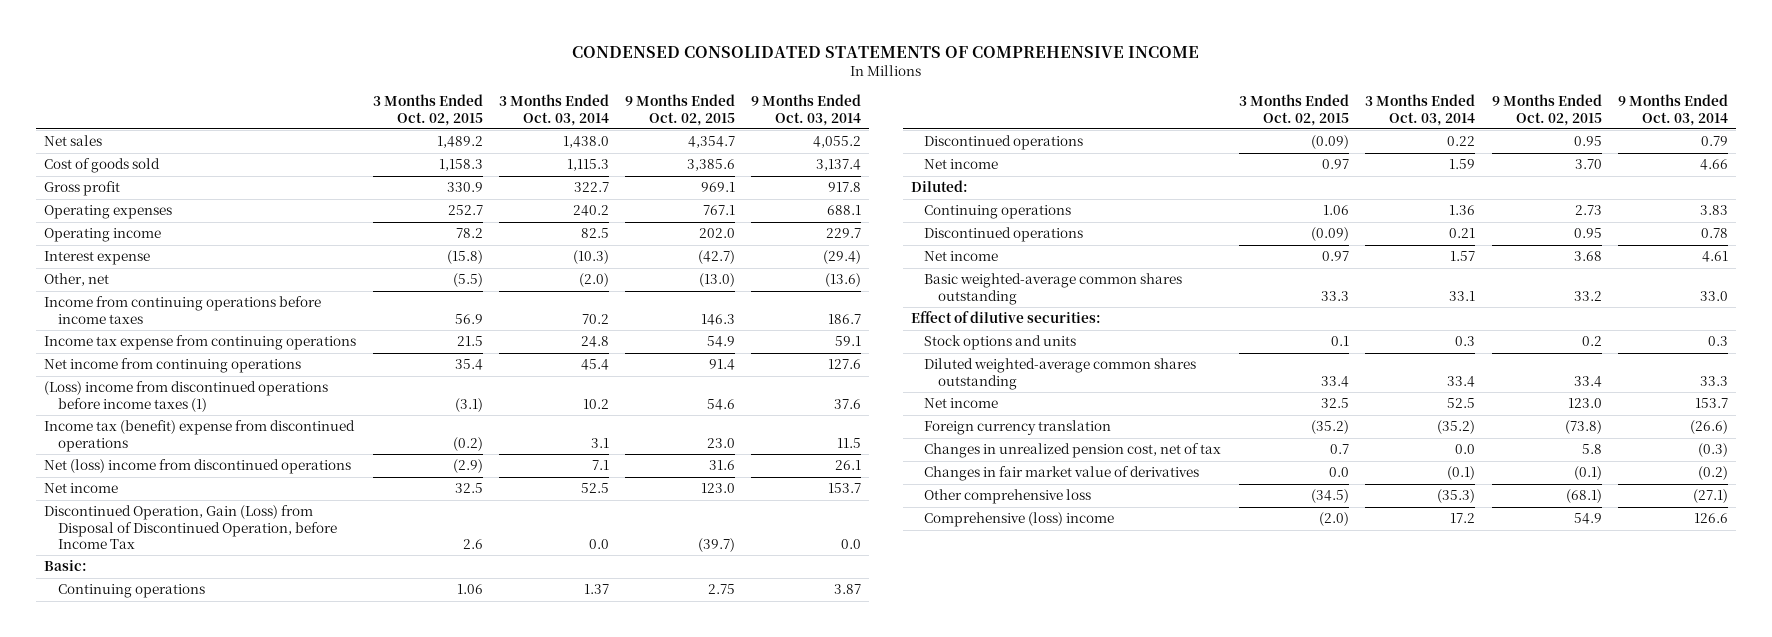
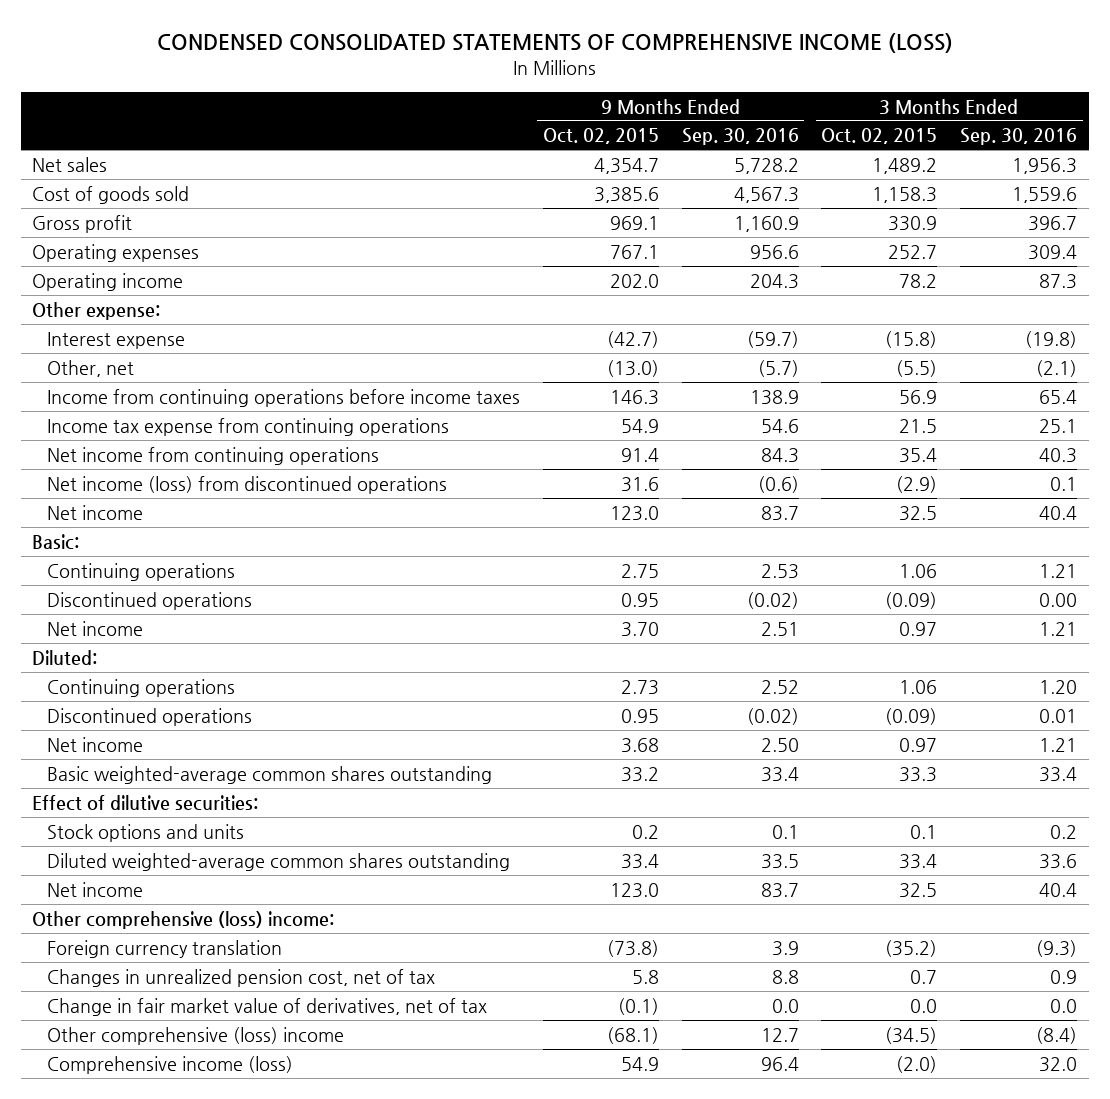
[572,45,1200,58] CONDENSED CONSOLIDATED STATEMENTS OF COMPREHENSIVE INCOME -> [156,33,953,54] CONDENSED CONSOLIDATED STATEMENTS OF COMPREHENSIVE INCOME (LOSS)
[498,94,609,126] 3 Months Ended Oct. 03, 2014 -> none
[750,94,861,126] 9 Months Ended Oct. 03, 2014 -> none
none -> [681,128,799,146] Sep. 30, 2016
none -> [960,128,1078,146] Sep. 30, 2016
none -> [32,301,161,320] Other expense:
[44,381,329,412] (Loss) income from discontinued operations before income taxes (1) -> none
[44,420,356,452] Income tax (benefit) expense from discontinued operations -> none
[44,459,352,475] Net (loss) income from discontinued operations -> [46,475,447,494] Net income (loss) from discontinued operations
[44,505,337,549] Discontinued Operation, Gain (Loss) from Disposal of Discontinued Operation, before Income Tax -> none
none -> [32,910,335,929] Other comprehensive (loss) income:
[924,466,1200,482] Changes in fair market value of derivatives -> [46,997,487,1016] Change in fair market value of derivatives, net of tax
[924,489,1092,505] Other comprehensive loss -> [46,1026,344,1045] Other comprehensive (loss) income
[924,512,1115,528] Comprehensive (loss) income -> [46,1055,293,1074] Comprehensive income (loss)

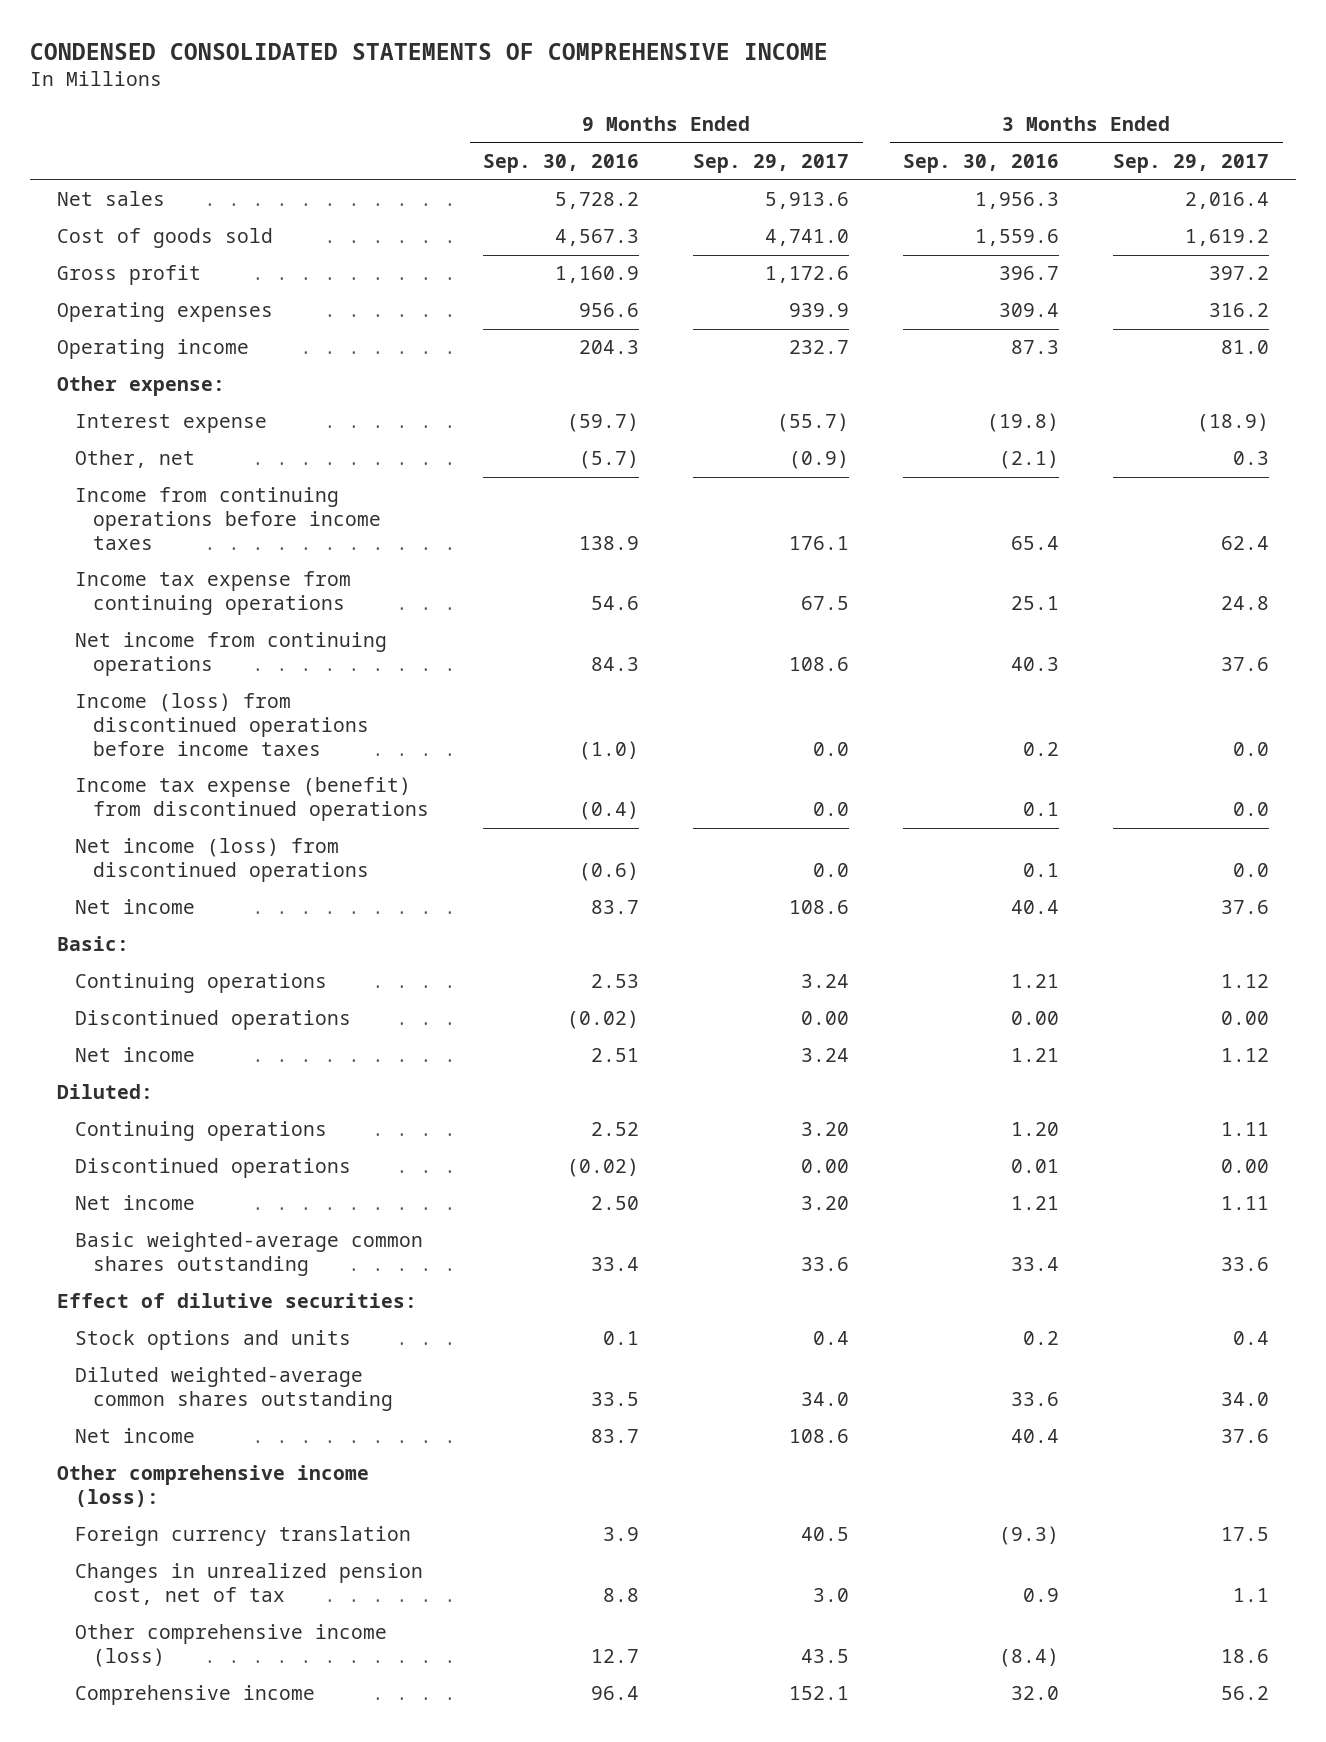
[156,33,953,54] CONDENSED CONSOLIDATED STATEMENTS OF COMPREHENSIVE INCOME (LOSS) -> [29,43,828,61] CONDENSED CONSOLIDATED STATEMENTS OF COMPREHENSIVE INCOME
[542,128,659,145] Oct. 02, 2015 -> none
[821,128,938,145] Oct. 02, 2015 -> none
none -> [693,154,850,174] Sep. 29, 2017
none -> [1113,154,1270,174] Sep. 29, 2017
none -> [75,693,370,756] Income (loss) from discontinued operations before income taxes
none -> [75,777,430,822] Income tax expense (benefit) from discontinued operations
[32,910,335,929] Other comprehensive (loss) income: -> [56,1465,369,1508] Other comprehensive income (loss):
[46,997,487,1016] Change in fair market value of derivatives, net of tax -> none
[46,1026,344,1045] Other comprehensive (loss) income -> [75,1624,388,1668] Other comprehensive income (loss)
[46,1055,293,1074] Comprehensive income (loss) -> [75,1685,316,1706] Comprehensive income

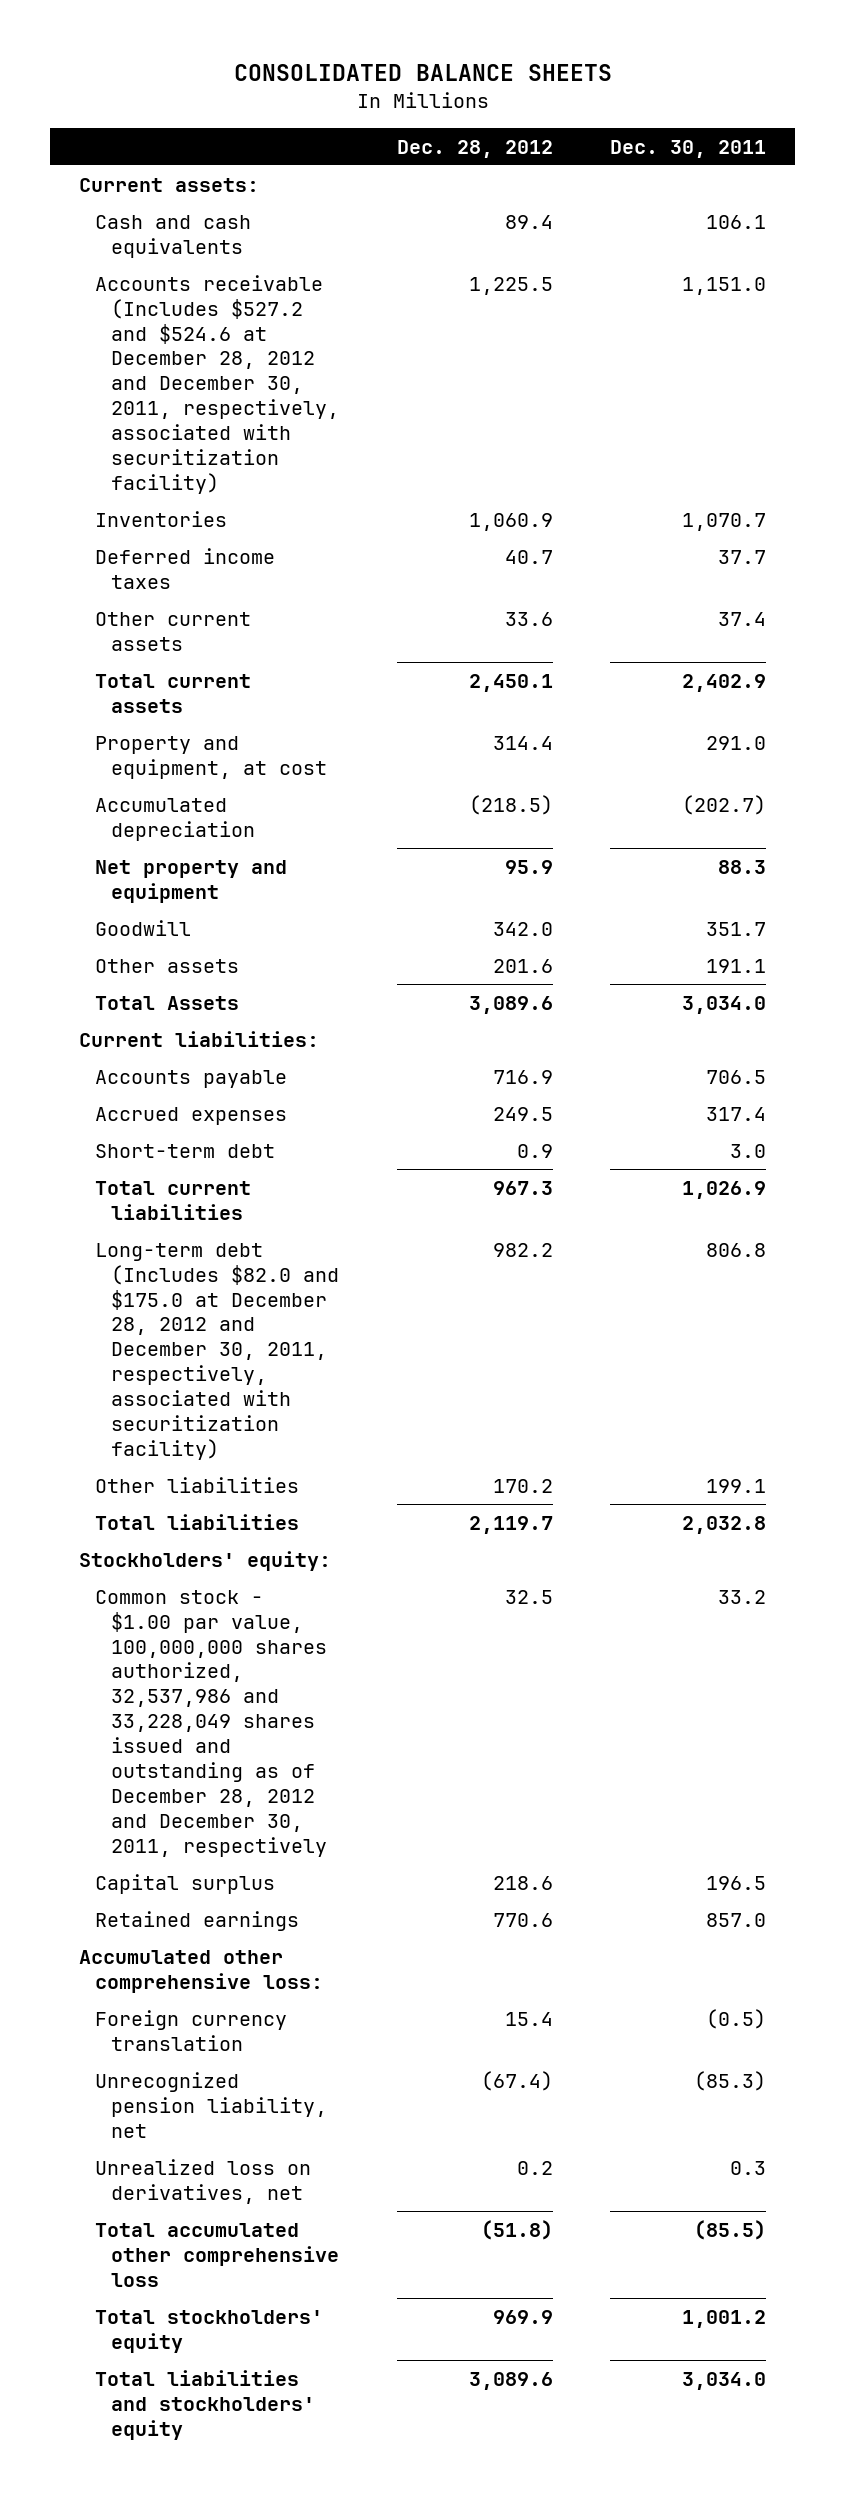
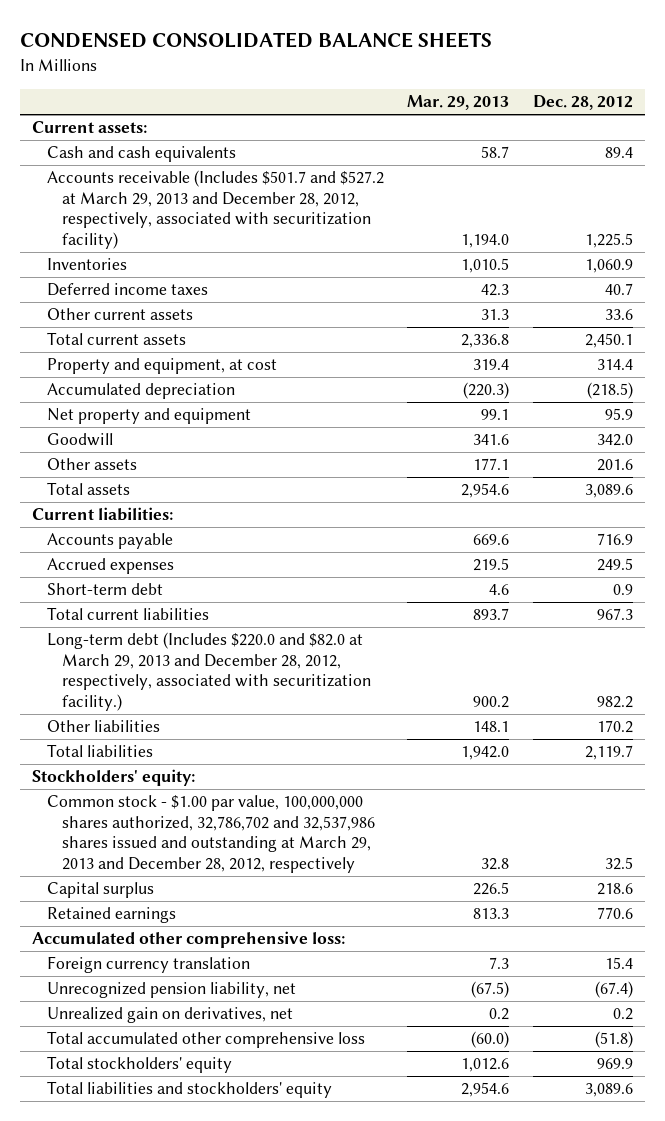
[233,63,612,81] CONSOLIDATED BALANCE SHEETS -> [19,32,492,49] CONDENSED CONSOLIDATED BALANCE SHEETS
[610,139,767,158] Dec. 30, 2011 -> none
none -> [407,95,510,111] Mar. 29, 2013
[95,274,340,494] Accounts receivable (Includes $527.2 and $524.6 at December 28, 2012 and December 30, 2011, respectively, associated with securitization facility) -> [46,170,384,249] Accounts receivable (Includes $501.7 and $527.2 at March 29, 2013 and December 28, 2012, respectively, associated with securitization facility)
[95,995,240,1010] Total Assets -> [46,482,130,496] Total assets
[95,1242,340,1460] Long-term debt (Includes $82.0 and $175.0 at December 28, 2012 and December 30, 2011, respectively, associated with securitization facility) -> [46,632,371,711] Long-term debt (Includes $220.0 and $82.0 at March 29, 2013 and December 28, 2012, respectively, associated with securitization facility.)
[95,1589,328,1857] Common stock - $1.00 par value, 100,000,000 shares authorized, 32,537,986 and 33,228,049 shares issued and outstanding as of December 28, 2012 and December 30, 2011, respectively -> [46,795,375,873] Common stock - $1.00 par value, 100,000,000 shares authorized, 32,786,702 and 32,537,986 shares issued and outstanding at March 29, 2013 and December 28, 2012, respectively
[95,2158,312,2204] Unrealized loss on derivatives, net -> [46,1007,293,1024] Unrealized gain on derivatives, net

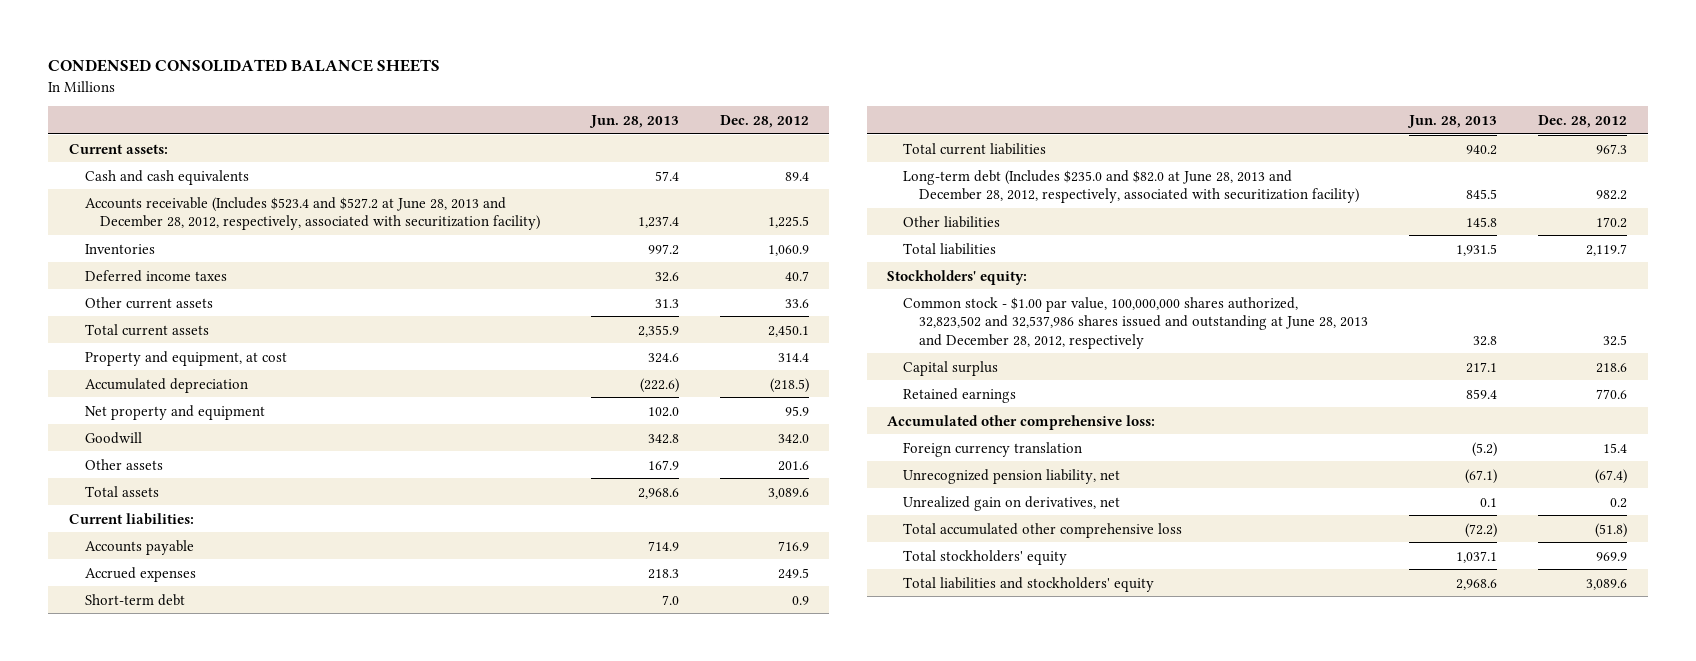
[407,95,510,111] Mar. 29, 2013 -> none
none -> [588,114,679,128] Jun. 28, 2013
[46,170,384,249] Accounts receivable (Includes $501.7 and $527.2 at March 29, 2013 and December 28, 2012, respectively, associated with securitization facility) -> [84,196,541,231] Accounts receivable (Includes $523.4 and $527.2 at June 28, 2013 and December 28, 2012, respectively, associated with securitization facility)
[46,632,371,711] Long-term debt (Includes $220.0 and $82.0 at March 29, 2013 and December 28, 2012, respectively, associated with securitization facility.) -> [902,169,1359,204] Long-term debt (Includes $235.0 and $82.0 at June 28, 2013 and December 28, 2012, respectively, associated with securitization facility)
[46,795,375,873] Common stock - $1.00 par value, 100,000,000 shares authorized, 32,786,702 and 32,537,986 shares issued and outstanding at March 29, 2013 and December 28, 2012, respectively -> [902,296,1368,349] Common stock - $1.00 par value, 100,000,000 shares authorized, 32,823,502 and 32,537,986 shares issued and outstanding at June 28, 2013 and December 28, 2012, respectively

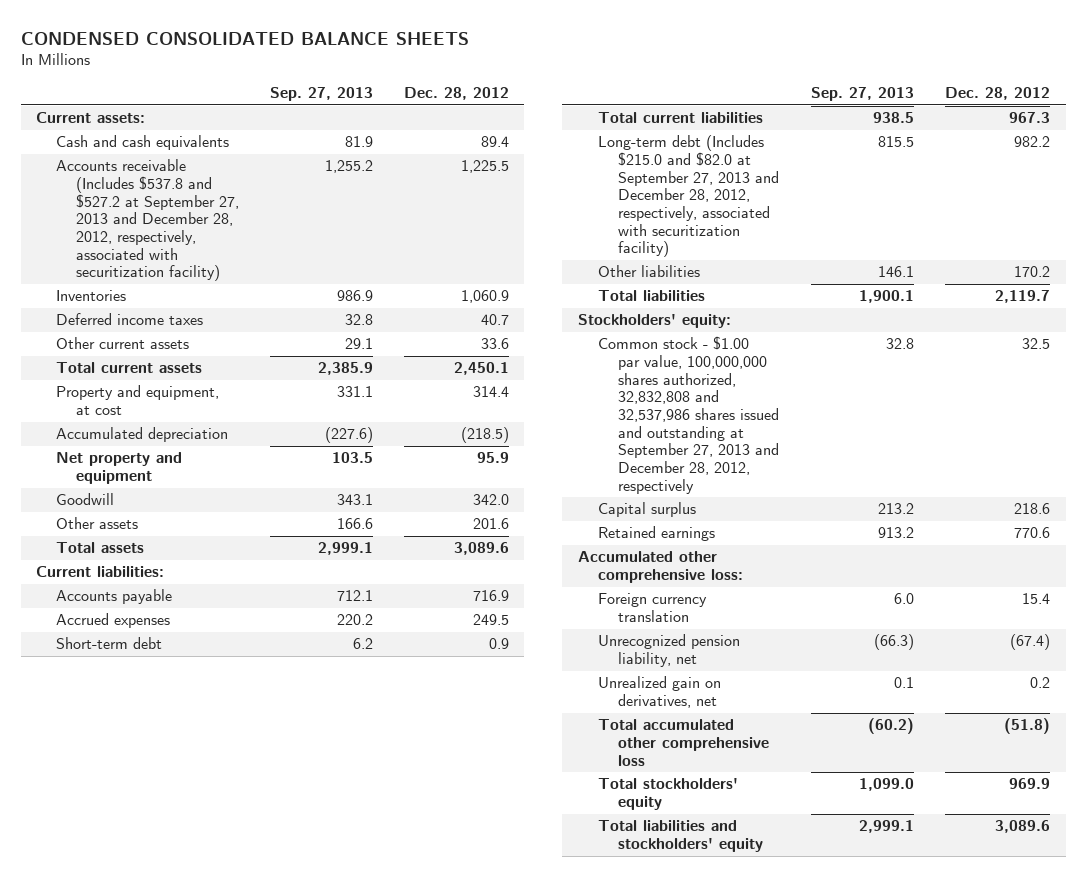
[588,114,679,128] Jun. 28, 2013 -> none
none -> [269,87,373,102] Sep. 27, 2013
[84,196,541,231] Accounts receivable (Includes $523.4 and $527.2 at June 28, 2013 and December 28, 2012, respectively, associated with securitization facility) -> [56,159,240,282] Accounts receivable (Includes $537.8 and $527.2 at September 27, 2013 and December 28, 2012, respectively, associated with securitization facility)
[902,169,1359,204] Long-term debt (Includes $235.0 and $82.0 at June 28, 2013 and December 28, 2012, respectively, associated with securitization facility) -> [597,135,779,258] Long-term debt (Includes $215.0 and $82.0 at September 27, 2013 and December 28, 2012, respectively, associated with securitization facility)
[902,296,1368,349] Common stock - $1.00 par value, 100,000,000 shares authorized, 32,823,502 and 32,537,986 shares issued and outstanding at June 28, 2013 and December 28, 2012, respectively -> [597,336,779,494] Common stock - $1.00 par value, 100,000,000 shares authorized, 32,832,808 and 32,537,986 shares issued and outstanding at September 27, 2013 and December 28, 2012, respectively

